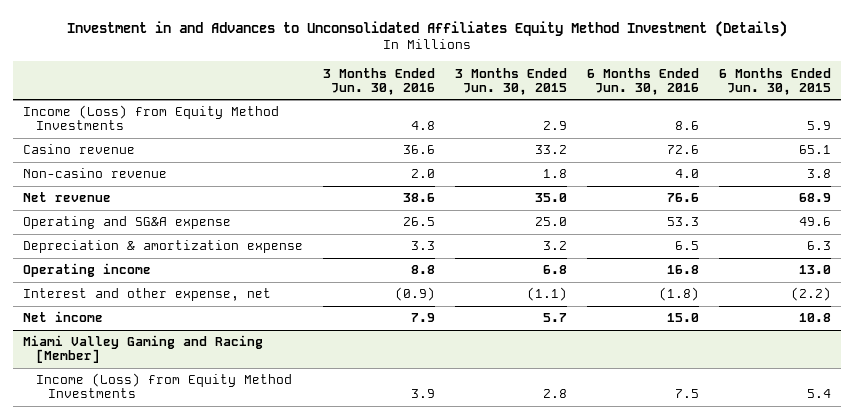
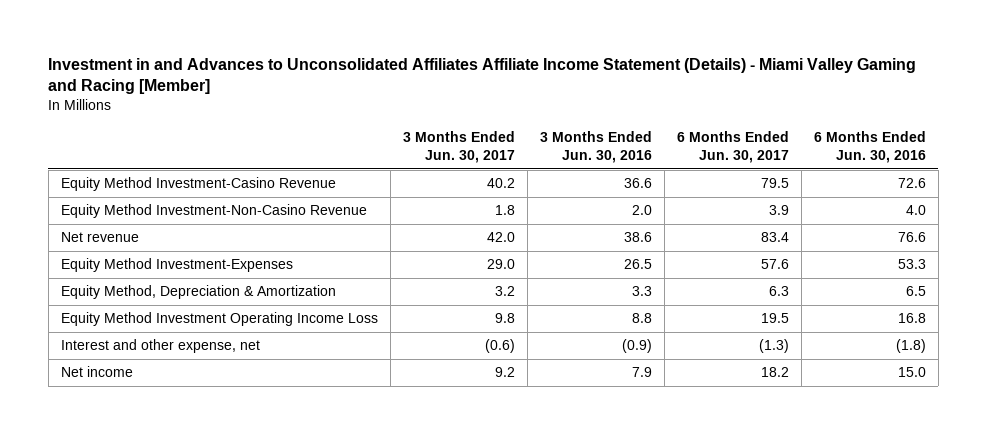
[67,20,788,37] Investment in and Advances to Unconsolidated Affiliates Equity Method Investment (Details) -> [48,57,917,95] Investment in and Advances to Unconsolidated Affiliates Affiliate Income Statement (Details) - Miami Valley Gaming and Racing [Member]
[455,67,568,95] 3 Months Ended Jun. 30, 2015 -> none
[718,67,831,95] 6 Months Ended Jun. 30, 2015 -> none
none -> [402,131,515,164] 3 Months Ended Jun. 30, 2017
none -> [676,131,789,164] 6 Months Ended Jun. 30, 2017
[23,105,280,131] Income (Loss) from Equity Method Investments -> none
[23,144,136,155] Casino revenue -> [60,177,336,192] Equity Method Investment-Casino Revenue
[23,168,168,179] Non-casino revenue -> [60,204,367,219] Equity Method Investment-Non-Casino Revenue
[23,216,232,230] Operating and SG&A expense -> [60,258,293,273] Equity Method Investment-Expenses
[23,240,304,254] Depreciation & amortization expense -> [60,285,336,300] Equity Method, Depreciation & Amortization
[23,263,152,278] Operating income -> [60,312,378,327] Equity Method Investment Operating Income Loss
[23,335,264,364] Miami Valley Gaming and Racing [Member] -> none
[35,373,292,399] Income (Loss) from Equity Method Investments -> none

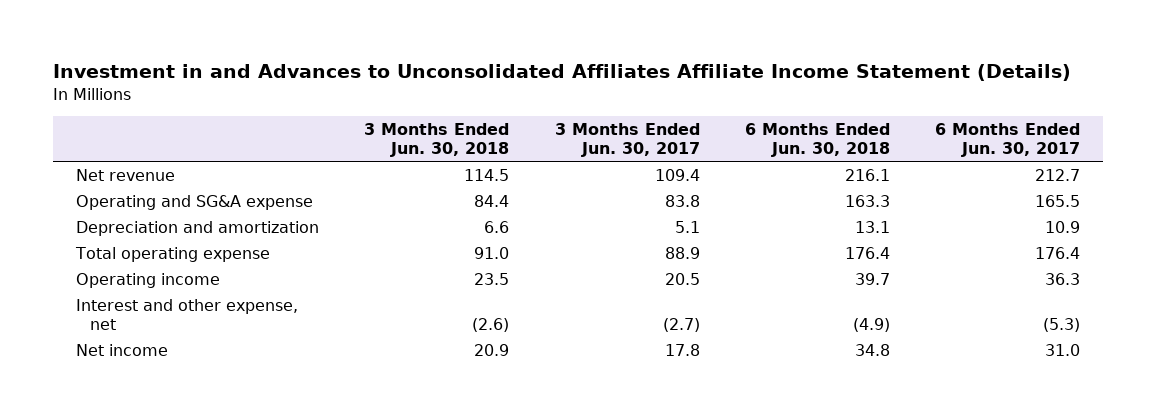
[48,57,917,95] Investment in and Advances to Unconsolidated Affiliates Affiliate Income Statement (Details) - Miami Valley Gaming and Racing [Member] -> [53,64,1072,82] Investment in and Advances to Unconsolidated Affiliates Affiliate Income Statement (Details)
[539,131,652,164] 3 Months Ended Jun. 30, 2016 -> none
[813,131,926,164] 6 Months Ended Jun. 30, 2016 -> none
none -> [364,123,510,158] 3 Months Ended Jun. 30, 2018
none -> [744,123,890,158] 6 Months Ended Jun. 30, 2018
[60,177,336,192] Equity Method Investment-Casino Revenue -> none
[60,204,367,219] Equity Method Investment-Non-Casino Revenue -> none
[60,258,293,273] Equity Method Investment-Expenses -> none
[486,232,515,243] 42.0 -> [654,168,700,181] 109.4
[760,232,789,243] 83.4 -> [1035,168,1081,181] 212.7
none -> [76,194,314,210] Operating and SG&A expense
[60,285,336,300] Equity Method, Depreciation & Amortization -> [76,220,320,236] Depreciation and amortization
[494,286,515,297] 3.2 -> [674,220,700,233] 5.1
[768,286,789,297] 6.3 -> [1045,220,1081,233] 10.9
none -> [75,246,271,262] Total operating expense
[60,312,378,327] Equity Method Investment Operating Income Loss -> [76,272,221,288] Operating income
[494,313,515,324] 9.8 -> [664,272,700,285] 20.5
[760,313,789,324] 19.5 -> [1045,272,1081,285] 36.3
[484,339,515,354] (0.6) -> [662,317,700,332] (2.7)
[758,339,789,354] (1.3) -> [1043,317,1081,332] (5.3)
[494,367,515,378] 9.2 -> [664,343,700,356] 17.8
[760,367,789,378] 18.2 -> [1045,343,1081,356] 31.0

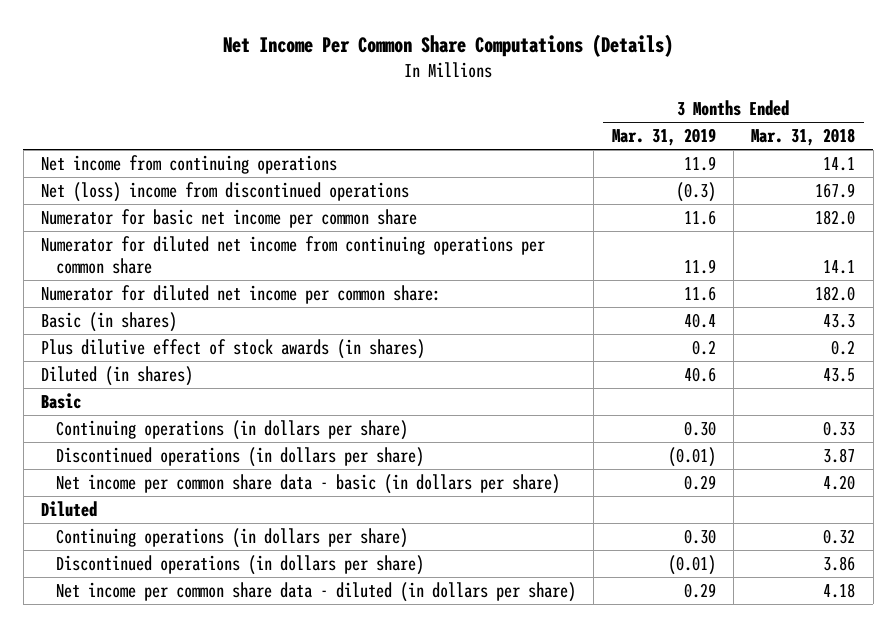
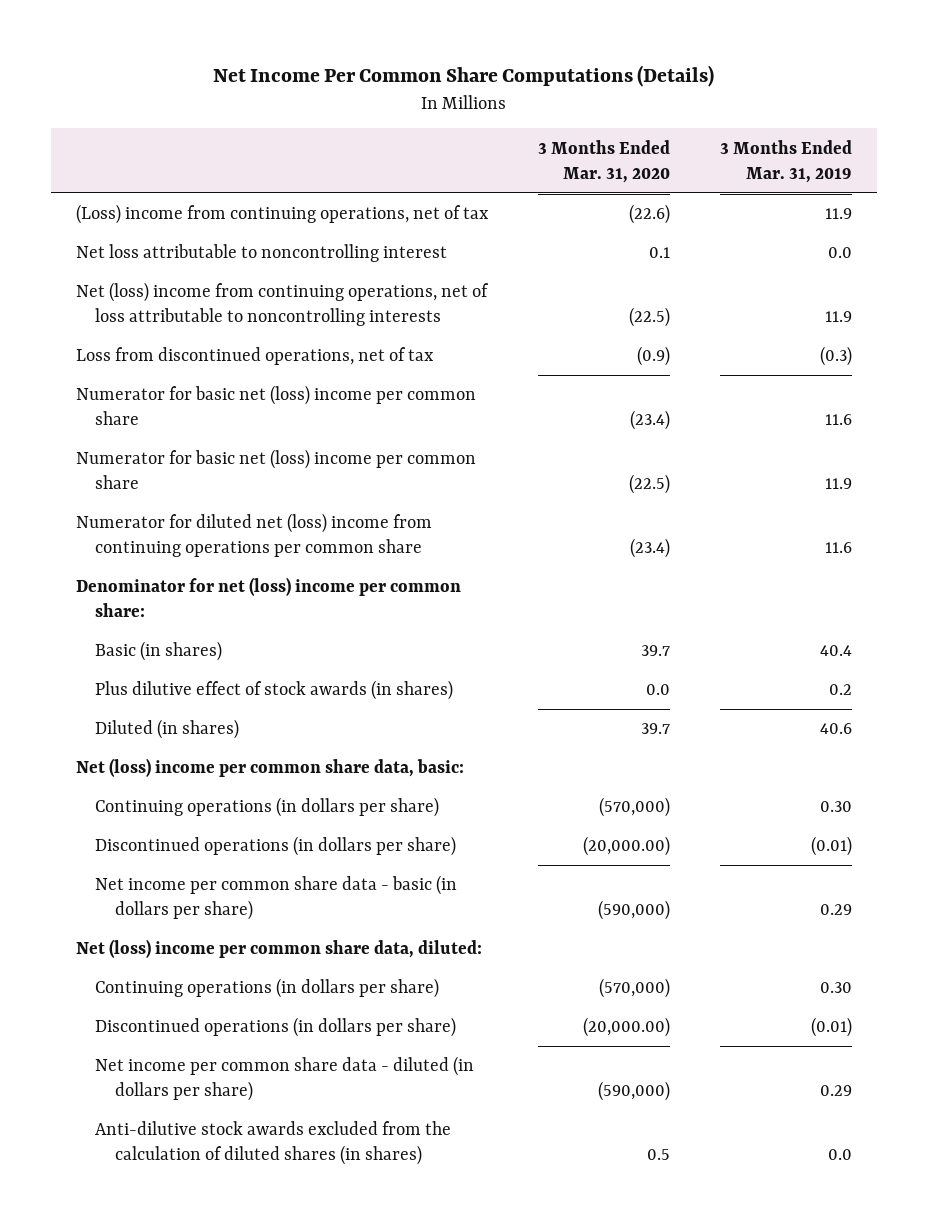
[751,128,856,147] Mar. 31, 2018 -> none
none -> [537,139,670,183] 3 Months Ended Mar. 31, 2020
none -> [75,204,489,225] (Loss) income from continuing operations, net of tax
none -> [75,244,447,263] Net loss attributable to noncontrolling interest
[41,155,338,175] Net income from continuing operations -> [75,282,489,327] Net (loss) income from continuing operations, net of loss attributable to noncontrolling interests
[41,182,410,203] Net (loss) income from discontinued operations -> [75,347,434,366] Loss from discontinued operations, net of tax
[41,209,418,229] Numerator for basic net income per common share -> [75,385,476,426] Numerator for basic net (loss) income per common share
[41,236,546,275] Numerator for diluted net income from continuing operations per common share -> [75,449,476,490] Numerator for basic net (loss) income per common share
[41,285,442,305] Numerator for diluted net income per common share: -> [75,513,432,558] Numerator for diluted net (loss) income from continuing operations per common share
none -> [75,577,461,618] Denominator for net (loss) income per common share:
[41,393,82,410] Basic -> [75,758,464,778] Net (loss) income per common share data, basic:
[41,501,98,518] Diluted -> [75,939,482,959] Net (loss) income per common share data, diluted:
none -> [95,1121,452,1166] Anti-dilutive stock awards excluded from the calculation of diluted shares (in shares)

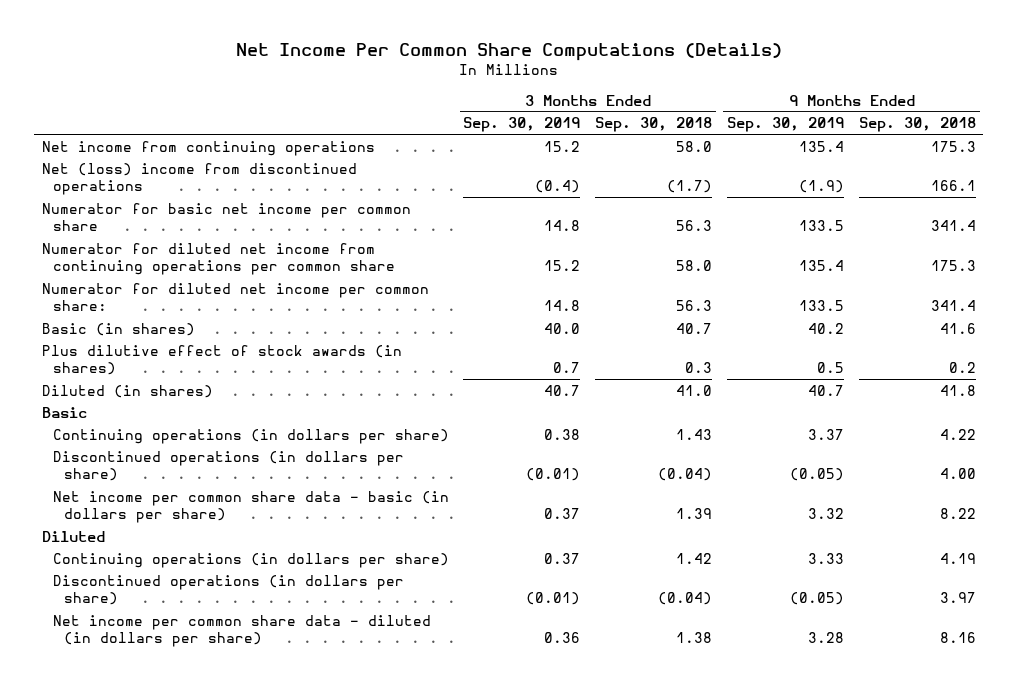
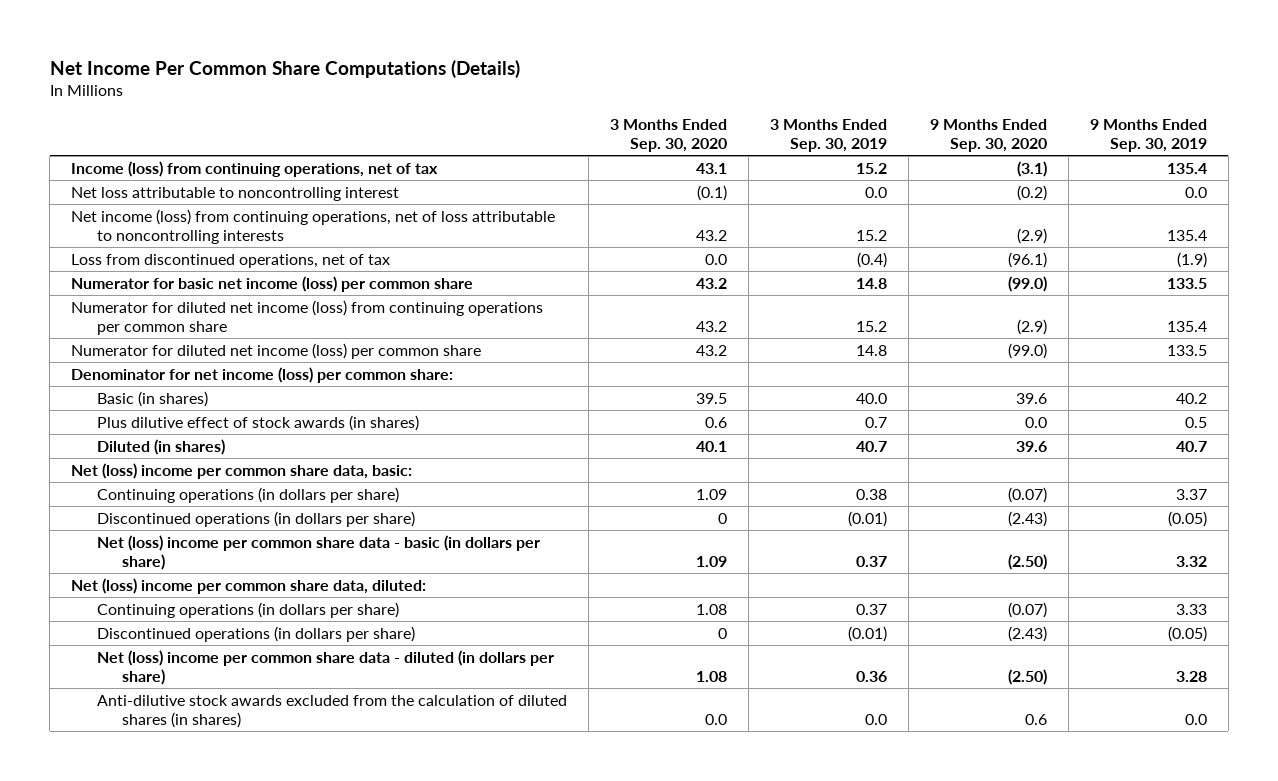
[595,117,713,133] Sep. 30, 2018 -> none
[858,117,976,133] Sep. 30, 2018 -> none
none -> [609,118,727,152] 3 Months Ended Sep. 30, 2020
none -> [929,118,1047,152] 9 Months Ended Sep. 30, 2020
none -> [71,160,439,177] Income (loss) from continuing operations, net of tax
none -> [71,186,400,201] Net loss attributable to noncontrolling interest
[41,140,375,156] Net income from continuing operations -> [71,208,556,244] Net income (loss) from continuing operations, net of loss attributable to noncontrolling interests
[41,162,357,196] Net (loss) income from discontinued operations -> [71,253,391,268] Loss from discontinued operations, net of tax
[41,202,411,232] Numerator for basic net income per common share -> [71,275,474,292] Numerator for basic net income (loss) per common share
[41,242,395,276] Numerator for diluted net income from continuing operations per common share -> [71,299,544,335] Numerator for diluted net income (loss) from continuing operations per common share
[41,282,429,312] Numerator for diluted net income per common share: -> [71,342,482,359] Numerator for diluted net income (loss) per common share
none -> [71,366,454,383] Denominator for net income (loss) per common share:
[41,406,87,418] Basic -> [71,462,413,479] Net (loss) income per common share data, basic:
[52,490,449,524] Net income per common share data - basic (in dollars per share) -> [96,534,540,570] Net (loss) income per common share data - basic (in dollars per share)
[41,530,105,542] Diluted -> [71,577,427,594] Net (loss) income per common share data, diluted:
[52,614,431,648] Net income per common share data - diluted (in dollars per share) -> [96,649,554,685] Net (loss) income per common share data - diluted (in dollars per share)
none -> [96,694,567,728] Anti-dilutive stock awards excluded from the calculation of diluted shares (in shares)

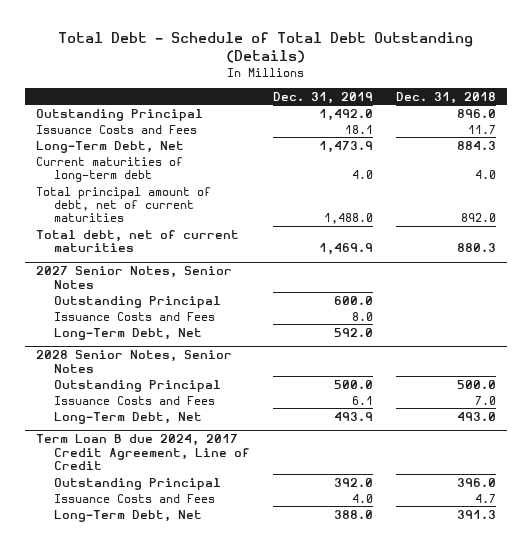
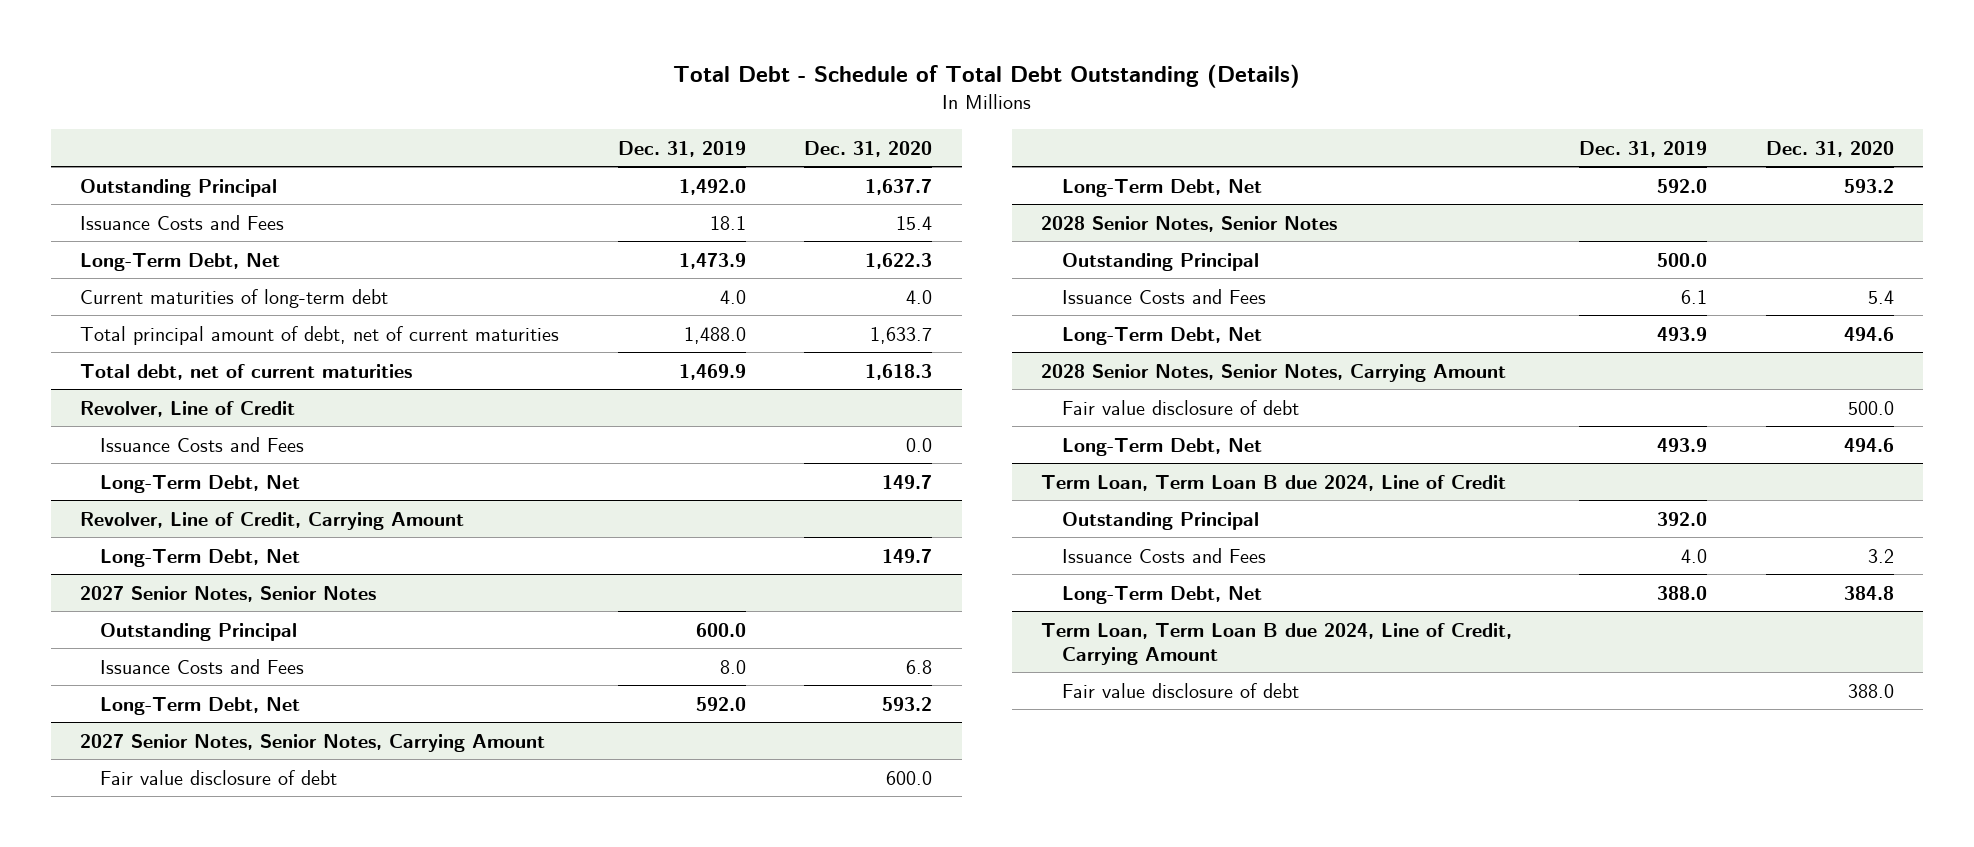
[395,91,496,104] Dec. 31, 2018 -> none
none -> [804,140,933,157] Dec. 31, 2020
none -> [79,400,295,417] Revolver, Line of Credit
none -> [100,436,305,452] Issuance Costs and Fees
none -> [100,474,301,493] Long-Term Debt, Net
none -> [79,511,464,530] Revolver, Line of Credit, Carrying Amount
none -> [100,548,301,567] Long-Term Debt, Net
none -> [79,733,545,752] 2027 Senior Notes, Senior Notes, Carrying Amount
none -> [100,769,338,785] Fair value disclosure of debt
none -> [1061,178,1262,197] Long-Term Debt, Net
none -> [1041,363,1507,382] 2028 Senior Notes, Senior Notes, Carrying Amount
none -> [1061,399,1299,415] Fair value disclosure of debt
none -> [1061,437,1262,456] Long-Term Debt, Net
[36,434,250,471] Term Loan B due 2024, 2017 Credit Agreement, Line of Credit -> [1041,474,1507,491] Term Loan, Term Loan B due 2024, Line of Credit
none -> [1041,622,1513,665] Term Loan, Term Loan B due 2024, Line of Credit, Carrying Amount
none -> [1061,682,1299,698] Fair value disclosure of debt

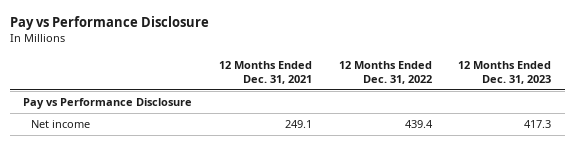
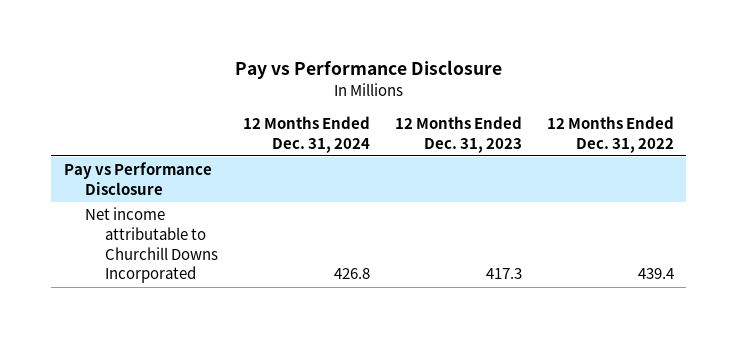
[218,60,312,84] 12 Months Ended Dec. 31, 2021 -> none
none -> [243,116,371,153] 12 Months Ended Dec. 31, 2024
[30,120,90,129] Net income -> [84,207,219,284] Net income attributable to Churchill Downs Incorporated

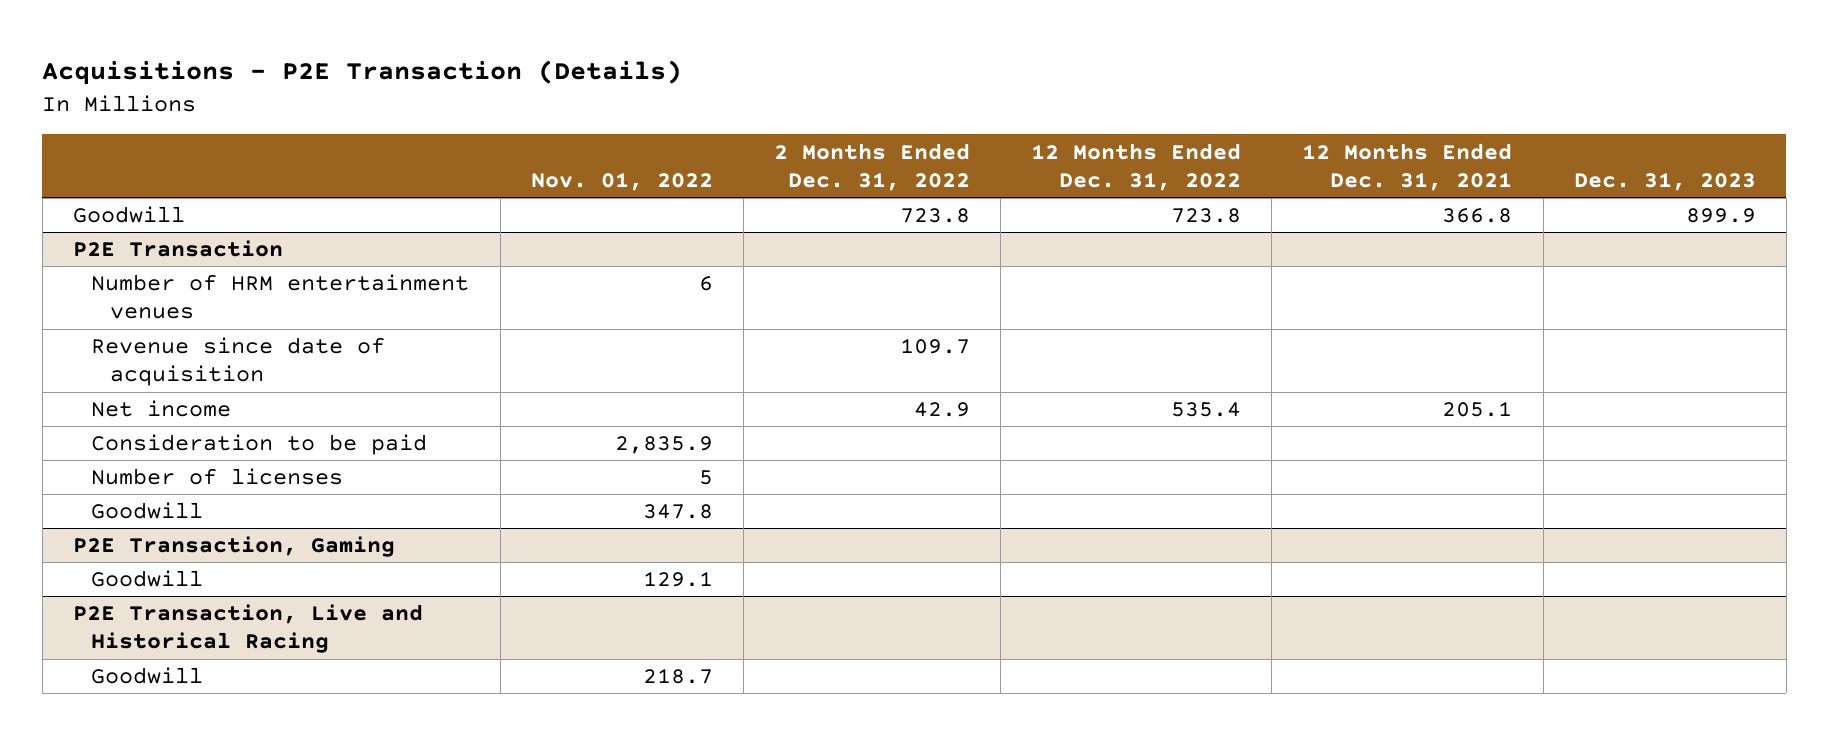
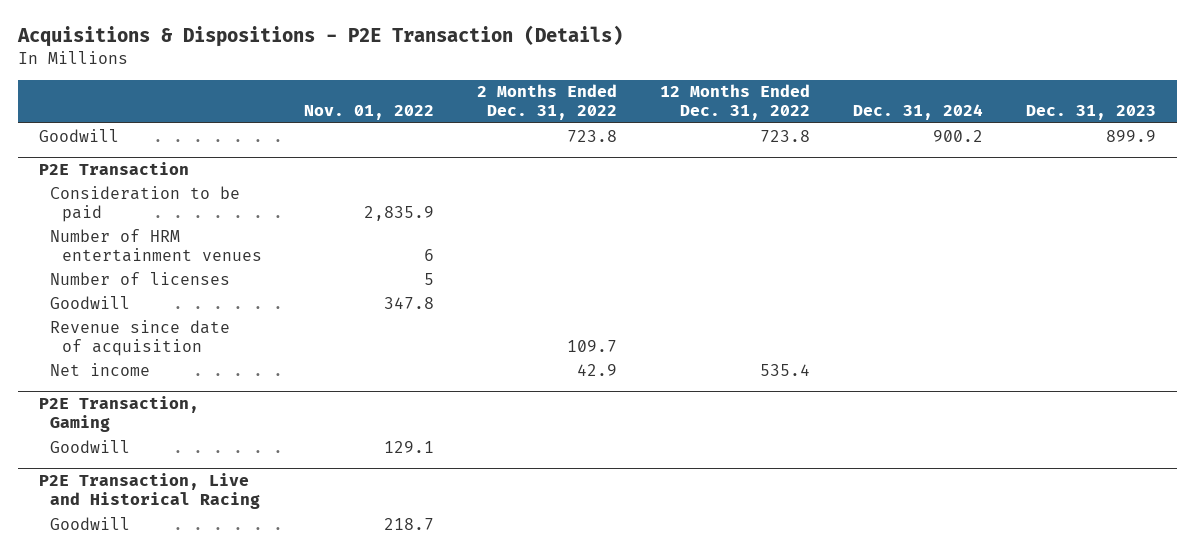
[42,59,683,85] Acquisitions - P2E Transaction (Details) -> [16,25,623,48] Acquisitions & Dispositions - P2E Transaction (Details)
[1302,142,1513,191] 12 Months Ended Dec. 31, 2021 -> none
none -> [853,104,984,121] Dec. 31, 2024
[91,274,470,320] Number of HRM entertainment venues -> [50,228,262,262] Number of HRM entertainment venues
[91,337,386,387] Revenue since date of acquisition -> [50,319,231,356] Revenue since date of acquisition
[91,400,232,418] Net income -> [50,362,151,376] Net income

